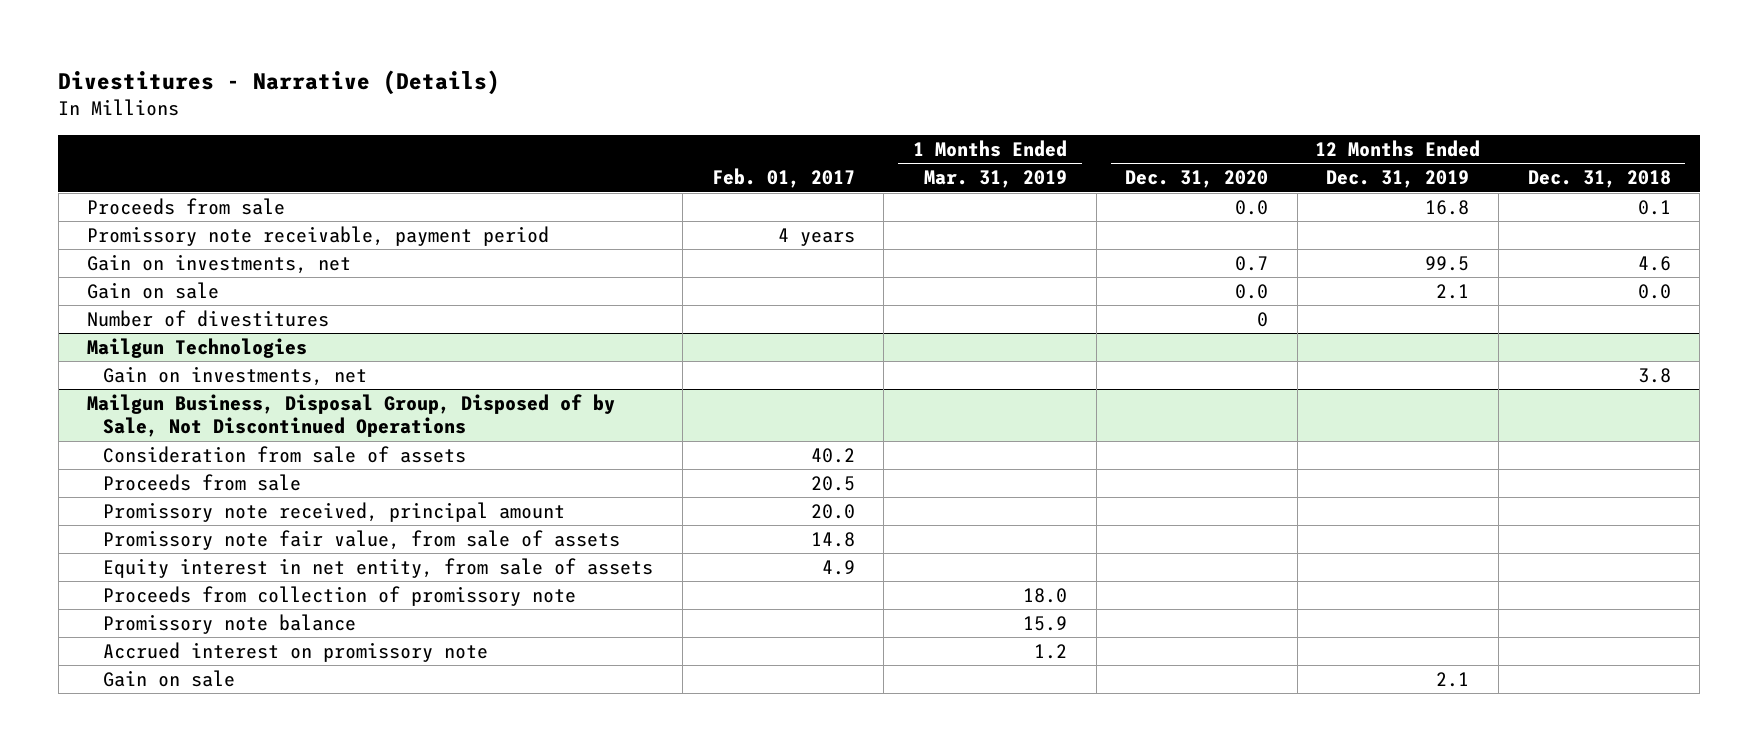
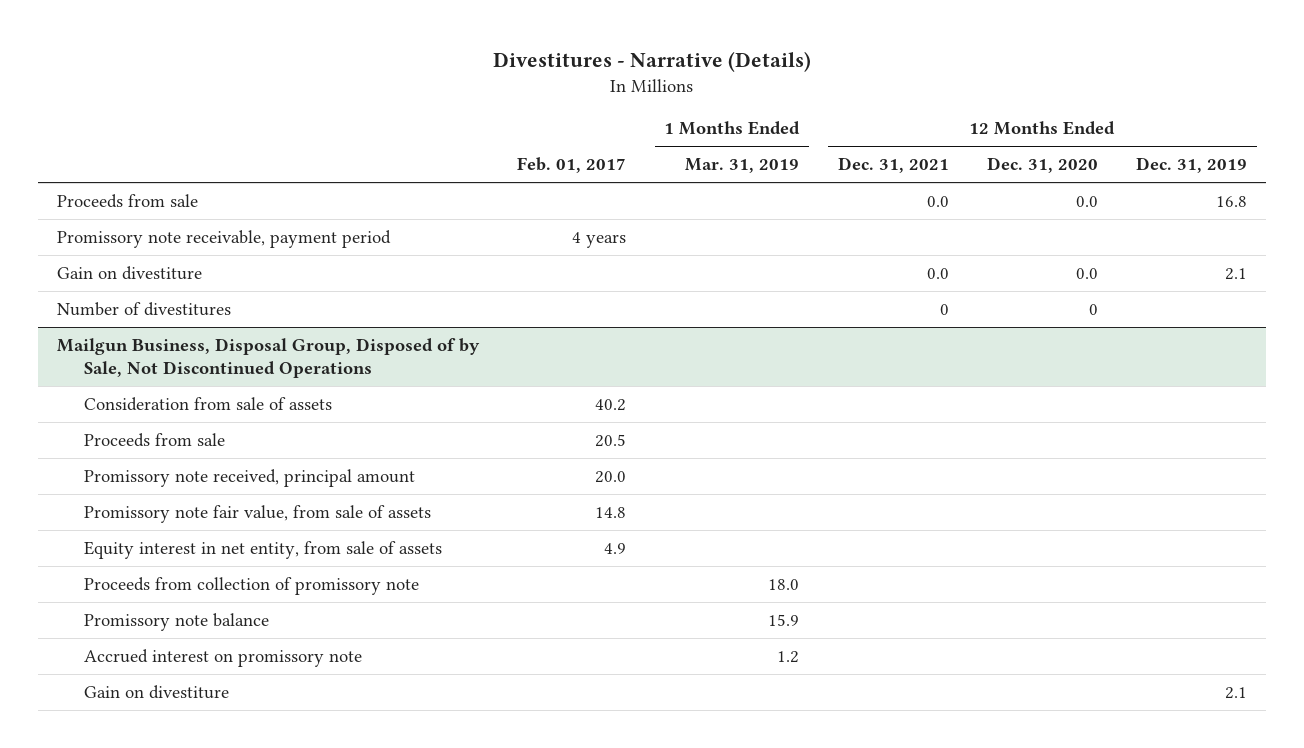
[1527,170,1671,189] Dec. 31, 2018 -> none
none -> [837,157,949,174] Dec. 31, 2021
[87,254,352,275] Gain on investments, net -> none
[87,282,220,300] Gain on sale -> [57,266,203,281] Gain on divestiture
[87,338,308,359] Mailgun Technologies -> none
[103,366,368,387] Gain on investments, net -> none
[103,670,236,688] Gain on sale -> [84,685,230,700] Gain on divestiture

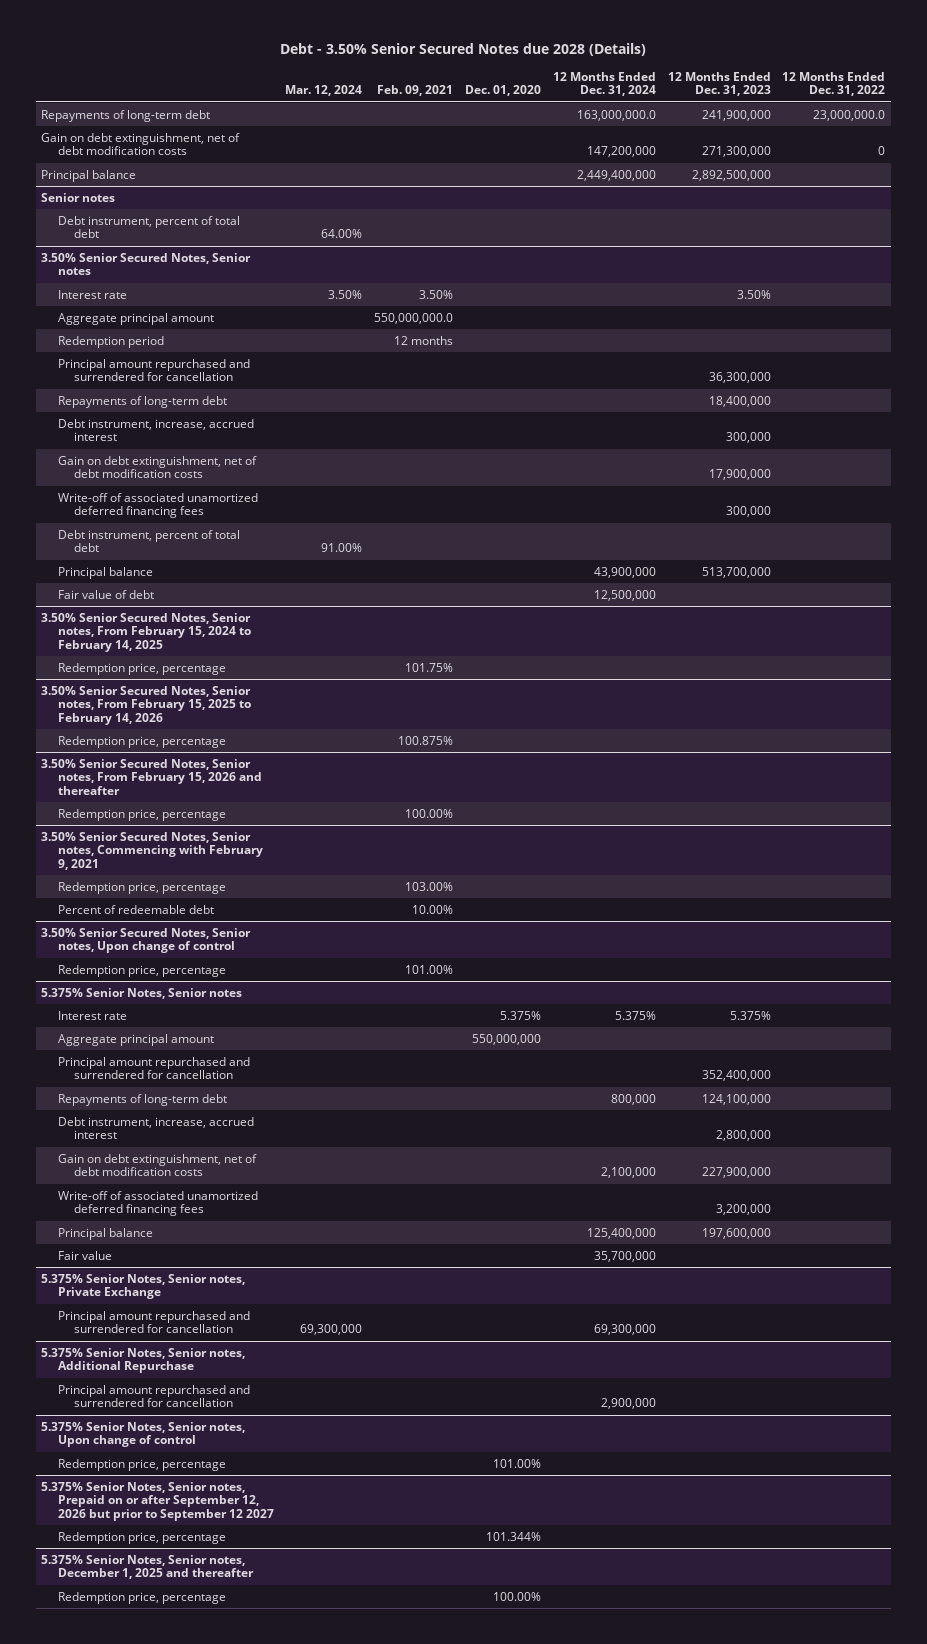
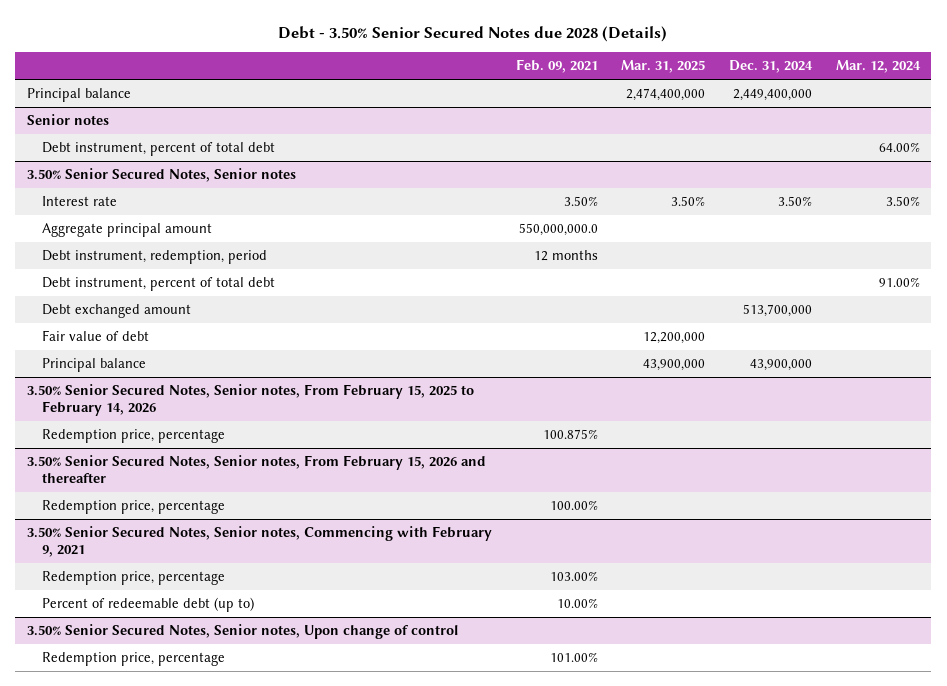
[464,85,541,97] Dec. 01, 2020 -> none
[552,71,656,97] 12 Months Ended Dec. 31, 2024 -> none
[667,71,771,97] 12 Months Ended Dec. 31, 2023 -> none
[782,71,886,97] 12 Months Ended Dec. 31, 2022 -> none
none -> [621,60,706,74] Mar. 31, 2025
none -> [728,60,813,74] Dec. 31, 2024
[41,109,211,122] Repayments of long-term debt -> none
[41,132,241,156] Gain on debt extinguishment, net of debt modification costs -> none
[57,358,250,382] Principal amount repurchased and surrendered for cancellation -> none
[57,395,227,408] Repayments of long-term debt -> none
[57,418,254,442] Debt instrument, increase, accrued interest -> none
[57,455,257,479] Gain on debt extinguishment, net of debt modification costs -> none
[57,492,258,519] Write-off of associated unamortized deferred financing fees -> none
[57,335,164,348] Redemption period -> [41,250,267,265] Debt instrument, redemption, period
none -> [41,304,191,319] Debt exchanged amount
[41,612,252,653] 3.50% Senior Secured Notes, Senior notes, From February 15, 2024 to February 14, 2025 -> none
[57,662,226,675] Redemption price, percentage -> none
[57,566,153,579] Principal balance -> [41,358,146,373] Principal balance
[57,904,214,914] Percent of redeemable debt -> [41,597,254,613] Percent of redeemable debt (up to)
[41,987,243,999] 5.375% Senior Notes, Senior notes -> none
[57,1010,127,1020] Interest rate -> none
[57,1033,214,1046] Aggregate principal amount -> none
[57,1056,250,1080] Principal amount repurchased and surrendered for cancellation -> none
[57,1093,227,1106] Repayments of long-term debt -> none
[57,1116,254,1140] Debt instrument, increase, accrued interest -> none
[57,1153,257,1177] Gain on debt extinguishment, net of debt modification costs -> none
[57,1190,258,1217] Write-off of associated unamortized deferred financing fees -> none
[57,1227,153,1240] Principal balance -> none
[57,1250,112,1260] Fair value -> none
[41,1273,246,1300] 5.375% Senior Notes, Senior notes, Private Exchange -> none
[57,1310,250,1334] Principal amount repurchased and surrendered for cancellation -> none
[41,1347,246,1374] 5.375% Senior Notes, Senior notes, Additional Repurchase -> none
[57,1384,250,1408] Principal amount repurchased and surrendered for cancellation -> none
[41,1421,246,1448] 5.375% Senior Notes, Senior notes, Upon change of control -> none
[57,1458,226,1471] Redemption price, percentage -> none
[41,1481,274,1522] 5.375% Senior Notes, Senior notes, Prepaid on or after September 12, 2026 but prior to September 12 2027 -> none
[57,1531,226,1544] Redemption price, percentage -> none
[41,1554,254,1580] 5.375% Senior Notes, Senior notes, December 1, 2025 and thereafter -> none
[57,1591,226,1604] Redemption price, percentage -> none

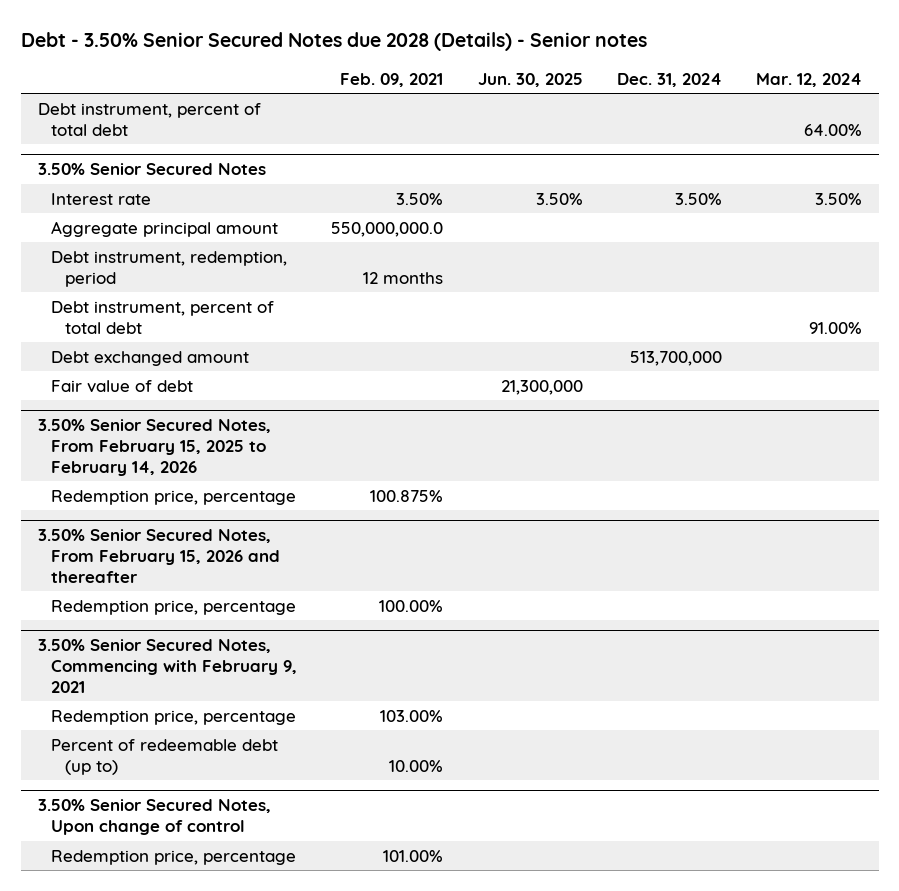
[278,25,668,42] Debt - 3.50% Senior Secured Notes due 2028 (Details) -> [20,31,647,51] Debt - 3.50% Senior Secured Notes due 2028 (Details) - Senior notes
[621,60,706,74] Mar. 31, 2025 -> none
none -> [477,72,583,87] Jun. 30, 2025
[27,88,132,103] Principal balance -> none
[27,114,110,126] Senior notes -> none
[41,142,275,157] Debt instrument, percent of total debt -> none
none -> [37,102,261,136] Debt instrument, percent of total debt
[27,168,297,183] 3.50% Senior Secured Notes, Senior notes -> [37,163,266,176] 3.50% Senior Secured Notes
[41,358,146,373] Principal balance -> none
[27,384,475,417] 3.50% Senior Secured Notes, Senior notes, From February 15, 2025 to February 14, 2026 -> [37,419,271,476] 3.50% Senior Secured Notes, From February 15, 2025 to February 14, 2026
[27,455,487,484] 3.50% Senior Secured Notes, Senior notes, From February 15, 2026 and thereafter -> [37,529,281,583] 3.50% Senior Secured Notes, From February 15, 2026 and thereafter
[27,526,493,558] 3.50% Senior Secured Notes, Senior notes, Commencing with February 9, 2021 -> [37,639,298,693] 3.50% Senior Secured Notes, Commencing with February 9, 2021
[27,624,459,640] 3.50% Senior Secured Notes, Senior notes, Upon change of control -> [37,799,271,835] 3.50% Senior Secured Notes, Upon change of control

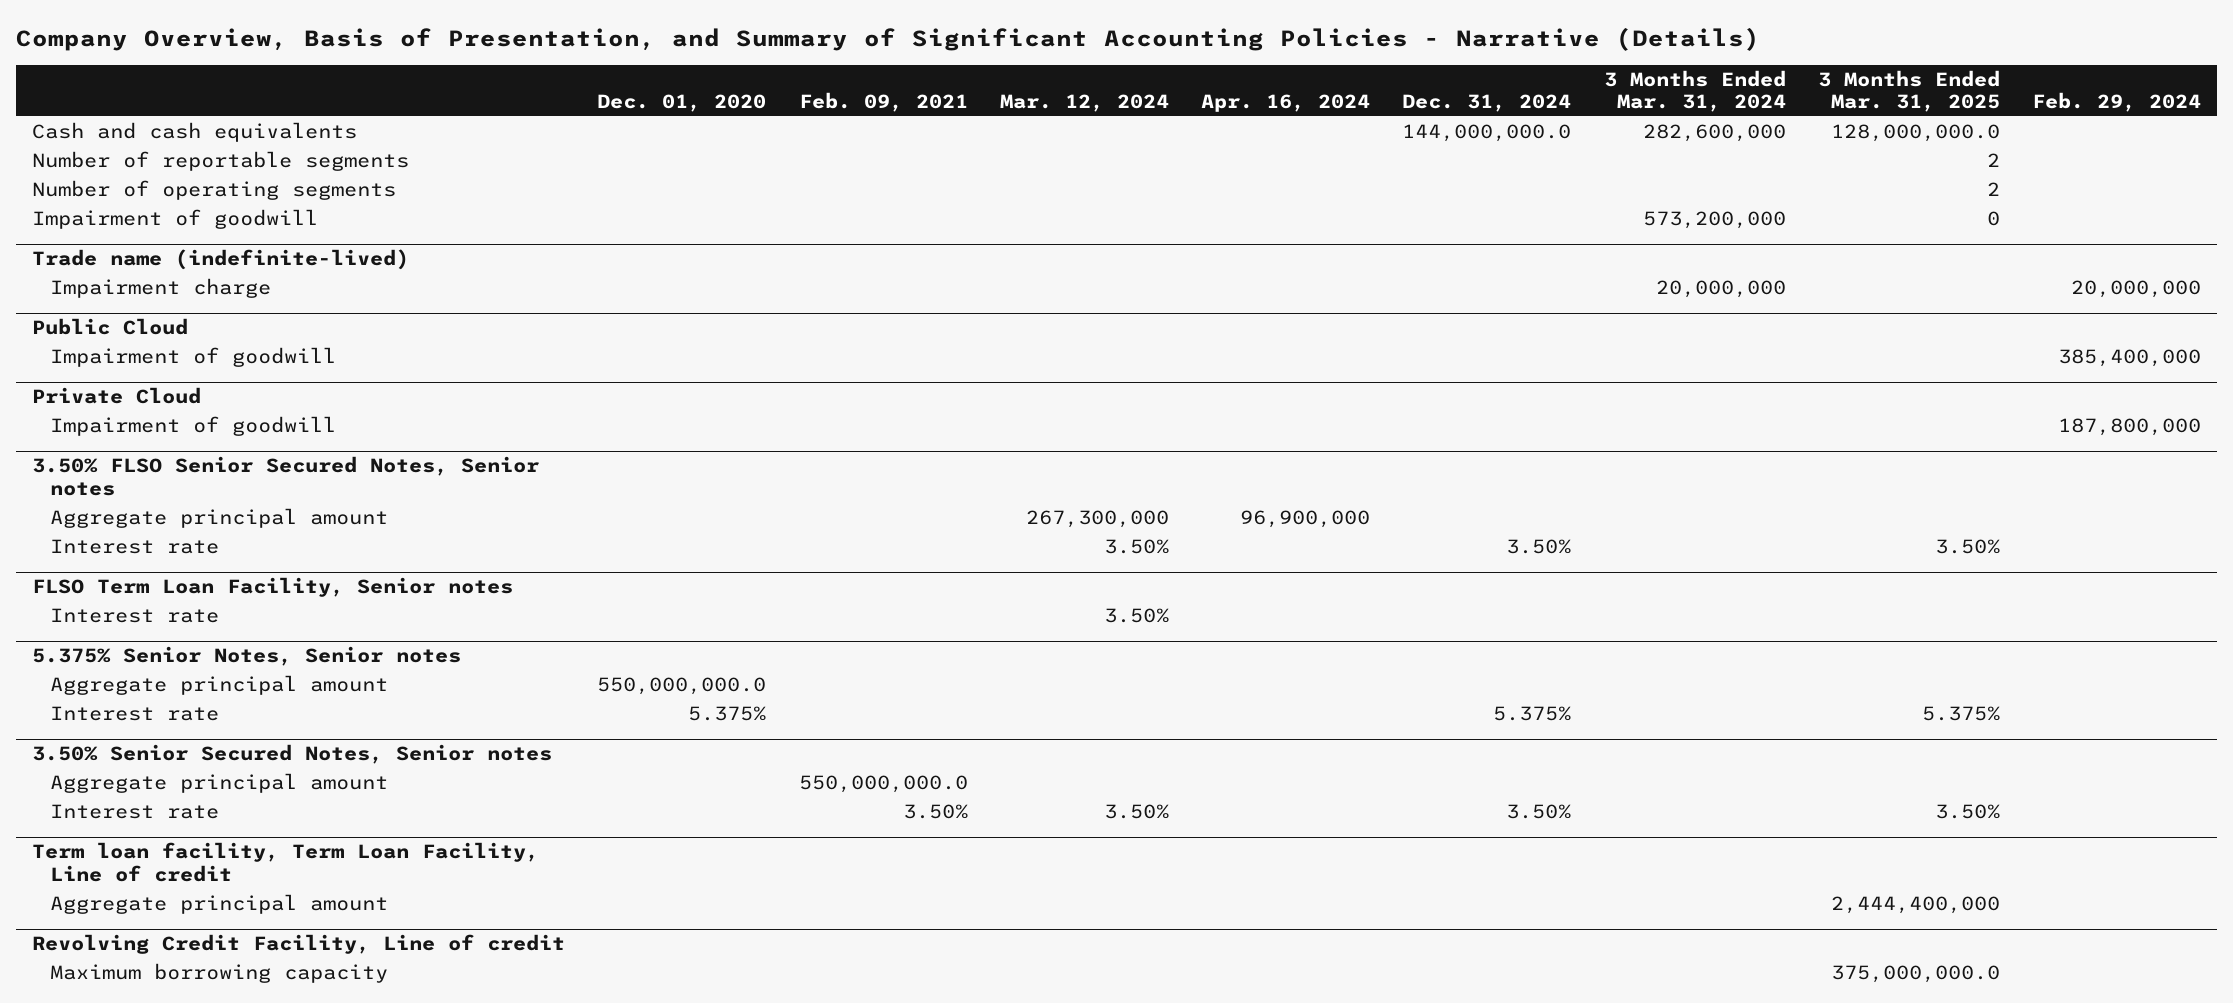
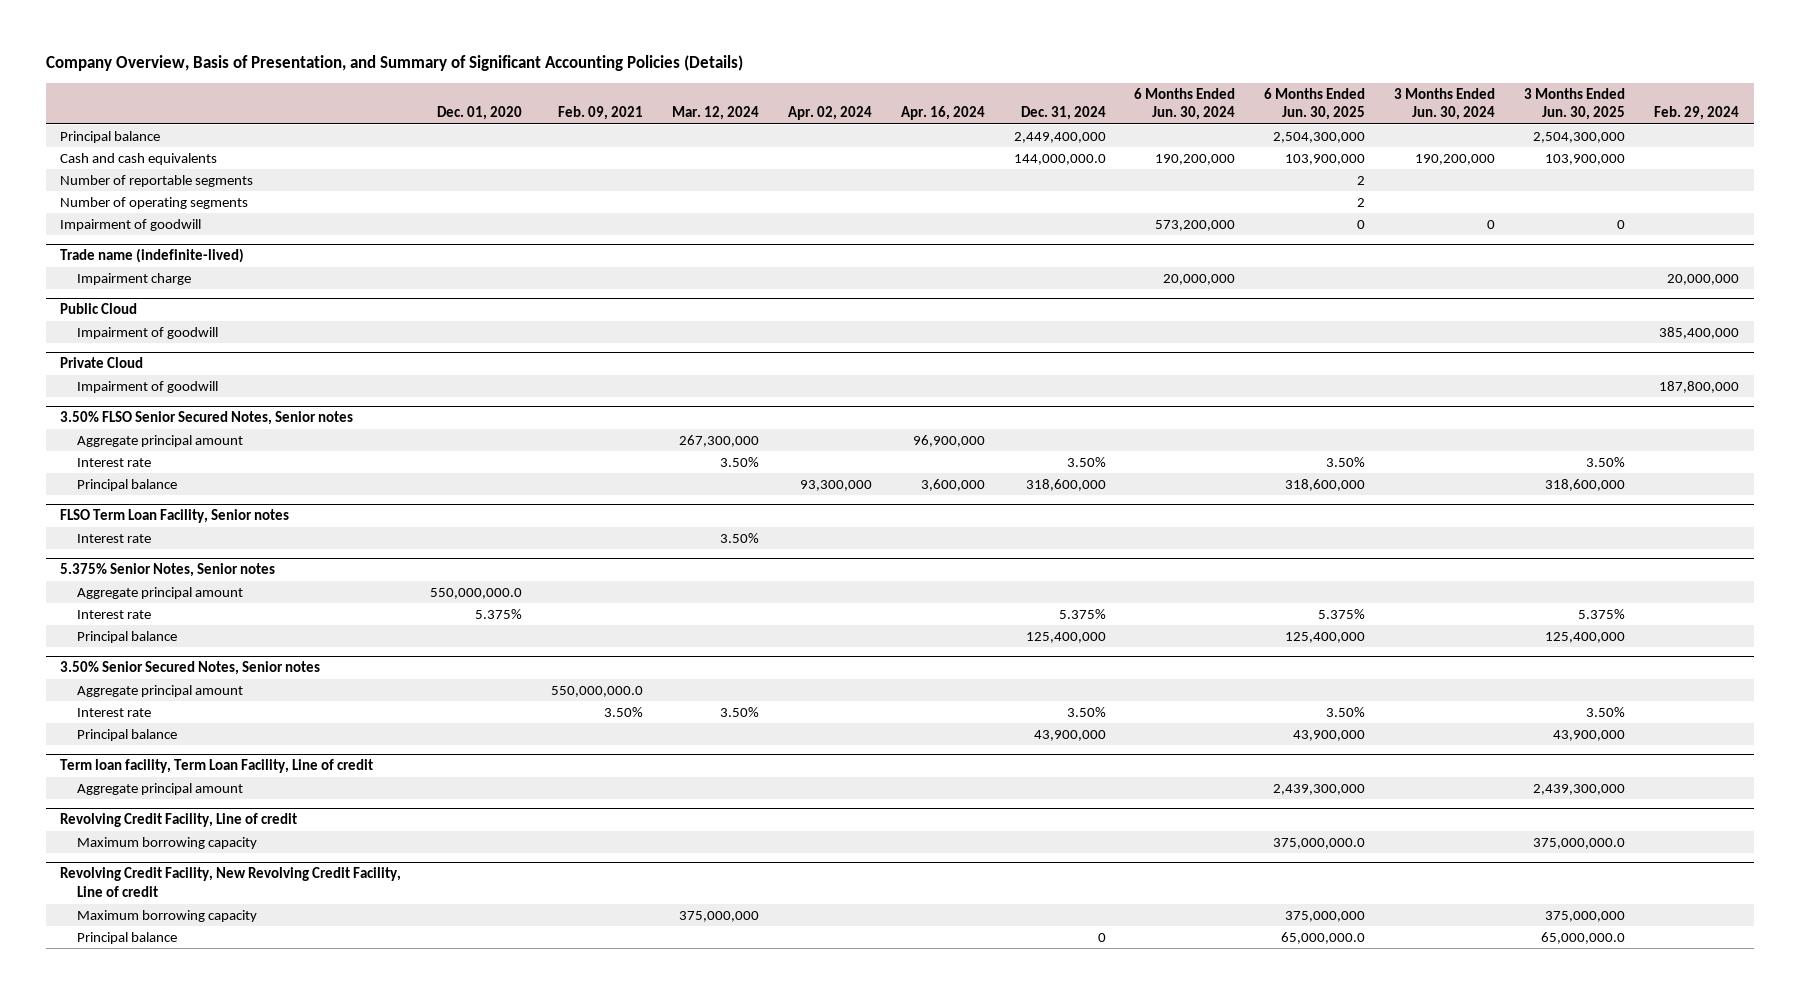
[16,26,1761,51] Company Overview, Basis of Presentation, and Summary of Significant Accounting Policies - Narrative (Details) -> [45,55,743,72] Company Overview, Basis of Presentation, and Summary of Significant Accounting Policies (Details)
[1603,69,1786,113] 3 Months Ended Mar. 31, 2024 -> none
[1817,69,2000,113] 3 Months Ended Mar. 31, 2025 -> none
none -> [787,106,872,121] Apr. 02, 2024
none -> [1134,87,1236,121] 6 Months Ended Jun. 30, 2024
none -> [1264,87,1366,121] 6 Months Ended Jun. 30, 2025
none -> [1394,87,1496,121] 3 Months Ended Jun. 30, 2024
none -> [1524,87,1626,121] 3 Months Ended Jun. 30, 2025
none -> [60,130,161,143] Principal balance
none -> [76,478,177,491] Principal balance
none -> [76,630,177,643] Principal balance
none -> [76,728,177,741] Principal balance
none -> [60,867,402,898] Revolving Credit Facility, New Revolving Credit Facility, Line of credit
none -> [76,909,257,922] Maximum borrowing capacity
none -> [76,931,177,944] Principal balance

